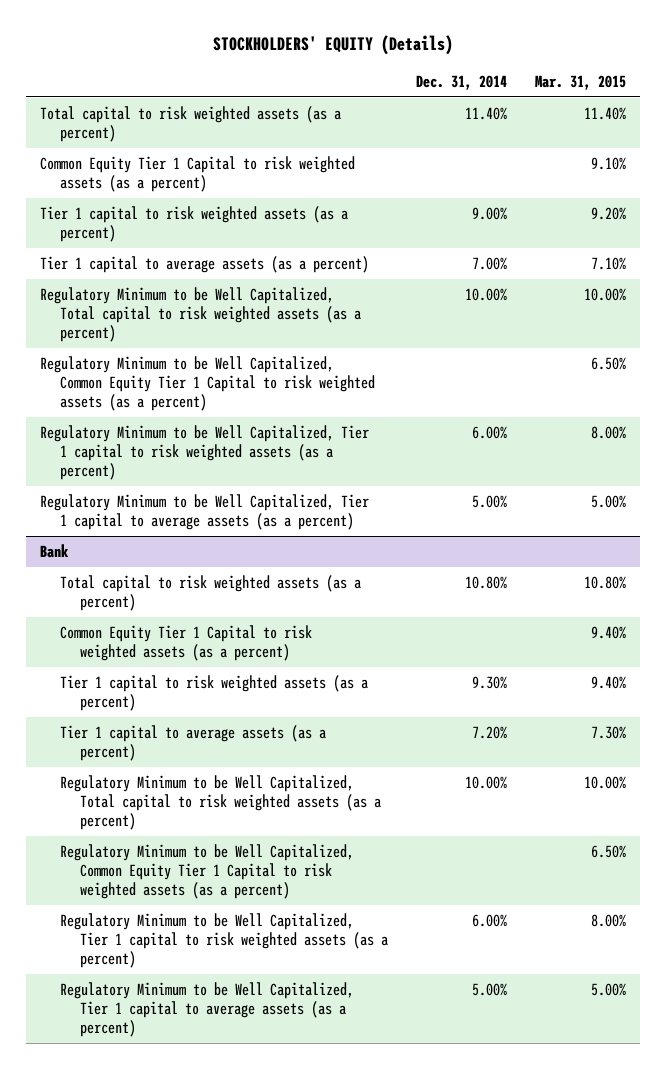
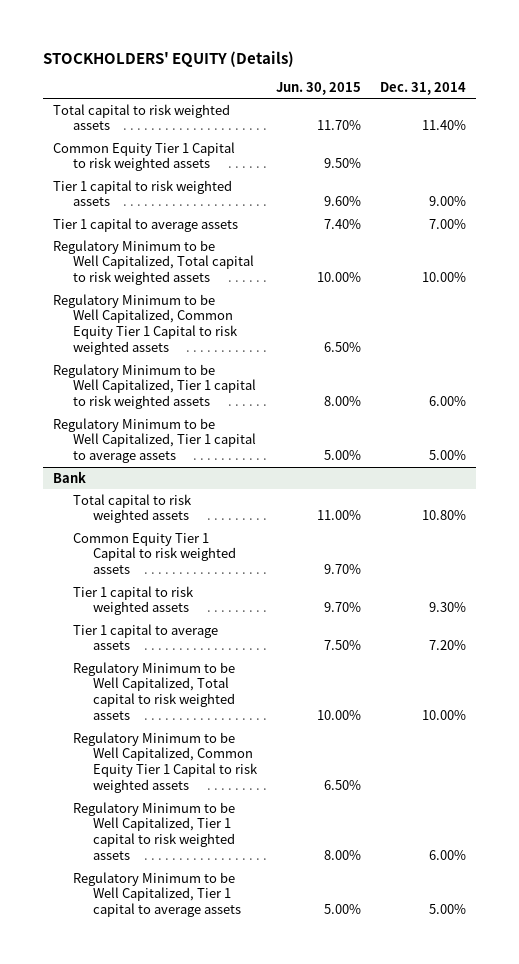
[535,74,627,90] Mar. 31, 2015 -> none
none -> [276,82,362,96] Jun. 30, 2015
[39,105,341,142] Total capital to risk weighted assets (as a percent) -> [52,103,230,131] Total capital to risk weighted assets
[39,155,355,192] Common Equity Tier 1 Capital to risk weighted assets (as a percent) -> [52,141,235,172] Common Equity Tier 1 Capital to risk weighted assets
[39,205,348,242] Tier 1 capital to risk weighted assets (as a percent) -> [52,179,232,207] Tier 1 capital to risk weighted assets
[39,255,369,273] Tier 1 capital to average assets (as a percent) -> [52,217,238,232] Tier 1 capital to average assets
[39,286,361,342] Regulatory Minimum to be Well Capitalized, Total capital to risk weighted assets (as a percent) -> [52,239,255,286] Regulatory Minimum to be Well Capitalized, Total capital to risk weighted assets
[39,355,375,411] Regulatory Minimum to be Well Capitalized, Common Equity Tier 1 Capital to risk weighted assets (as a percent) -> [52,293,239,356] Regulatory Minimum to be Well Capitalized, Common Equity Tier 1 Capital to risk weighted assets
[39,424,369,480] Regulatory Minimum to be Well Capitalized, Tier 1 capital to risk weighted assets (as a percent) -> [52,363,257,410] Regulatory Minimum to be Well Capitalized, Tier 1 capital to risk weighted assets
[39,493,369,530] Regulatory Minimum to be Well Capitalized, Tier 1 capital to average assets (as a percent) -> [52,417,257,464] Regulatory Minimum to be Well Capitalized, Tier 1 capital to average assets
[59,574,361,611] Total capital to risk weighted assets (as a percent) -> [73,493,193,524] Total capital to risk weighted assets
[59,624,312,661] Common Equity Tier 1 Capital to risk weighted assets (as a percent) -> [73,532,237,575] Common Equity Tier 1 Capital to risk weighted assets
[59,674,368,711] Tier 1 capital to risk weighted assets (as a percent) -> [73,585,195,616] Tier 1 capital to risk weighted assets
[59,724,326,761] Tier 1 capital to average assets (as a percent) -> [73,623,219,651] Tier 1 capital to average assets
[59,774,382,830] Regulatory Minimum to be Well Capitalized, Total capital to risk weighted assets (as a percent) -> [73,661,236,721] Regulatory Minimum to be Well Capitalized, Total capital to risk weighted assets
[59,843,354,899] Regulatory Minimum to be Well Capitalized, Common Equity Tier 1 Capital to risk weighted assets (as a percent) -> [73,731,259,794] Regulatory Minimum to be Well Capitalized, Common Equity Tier 1 Capital to risk weighted assets
[59,912,389,968] Regulatory Minimum to be Well Capitalized, Tier 1 capital to risk weighted assets (as a percent) -> [73,801,236,861] Regulatory Minimum to be Well Capitalized, Tier 1 capital to risk weighted assets
[59,981,354,1037] Regulatory Minimum to be Well Capitalized, Tier 1 capital to average assets (as a percent) -> [73,871,242,918] Regulatory Minimum to be Well Capitalized, Tier 1 capital to average assets

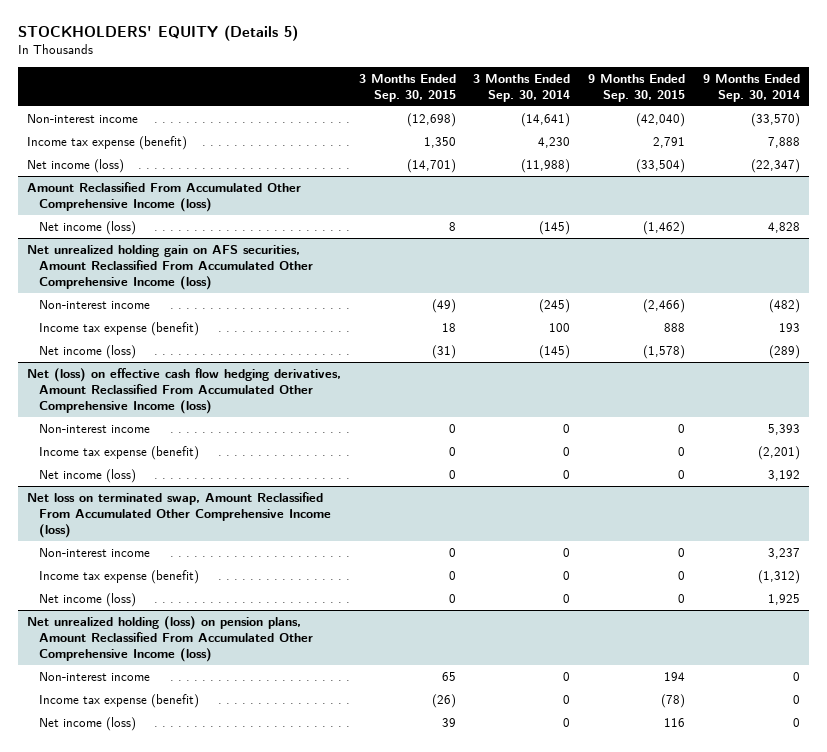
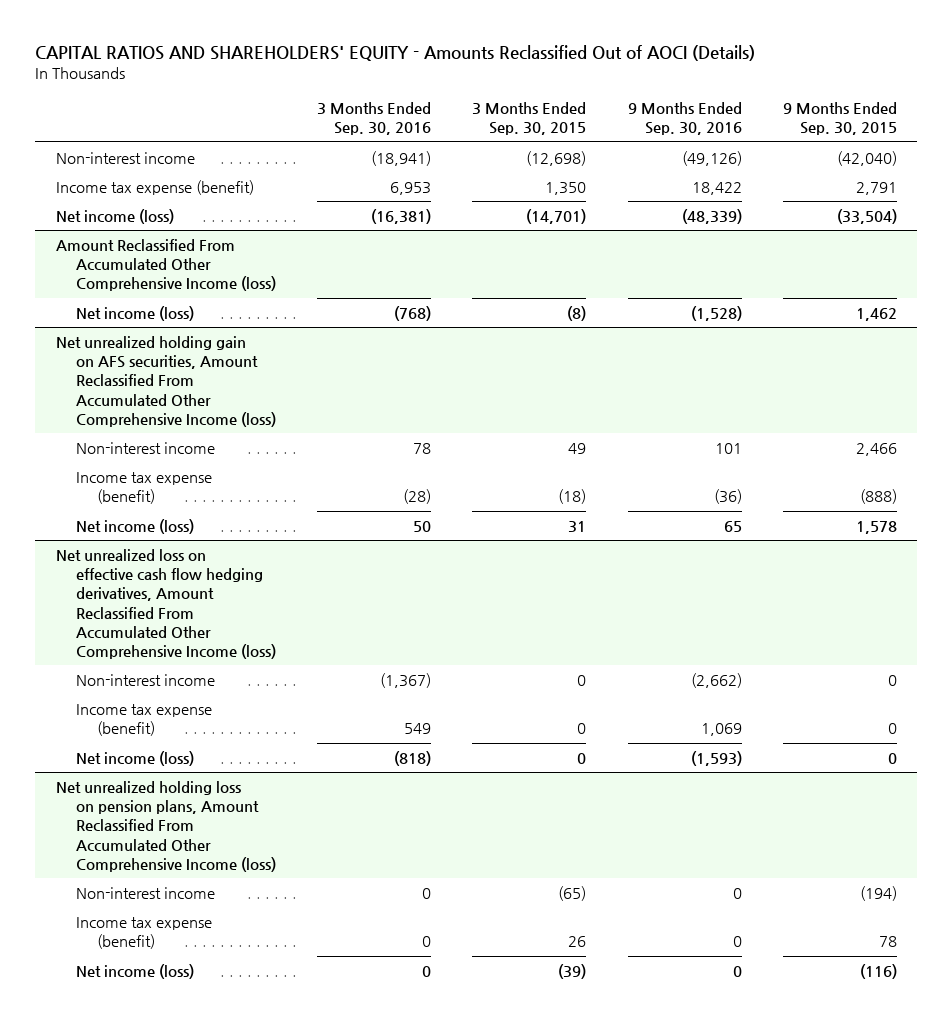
[17,25,298,42] STOCKHOLDERS' EQUITY (Details 5) -> [35,45,756,62] CAPITAL RATIOS AND SHAREHOLDERS' EQUITY - Amounts Reclassified Out of AOCI (Details)
[473,73,571,102] 3 Months Ended Sep. 30, 2014 -> none
[702,73,800,102] 9 Months Ended Sep. 30, 2014 -> none
none -> [317,102,432,136] 3 Months Ended Sep. 30, 2016
none -> [627,102,742,136] 9 Months Ended Sep. 30, 2016
[448,221,456,231] 8 -> [567,305,587,321] (8)
[643,220,686,235] (1,462) -> [855,307,897,321] 1,462
[38,423,150,433] Non-interest income -> none
[38,445,199,460] Income tax expense (benefit) -> none
[38,468,136,483] Net income (loss) -> none
[26,491,331,538] Net loss on terminated swap, Amount Reclassified From Accumulated Other Comprehensive Income (loss) -> none
[431,298,456,313] (49) -> [568,442,587,454] 49
[643,298,686,313] (2,466) -> [855,442,897,456] 2,466
[441,322,456,332] 18 -> [558,489,587,505] (18)
[664,322,686,332] 888 -> [859,489,897,505] (888)
[431,344,456,359] (31) -> [568,520,587,532] 31
[643,344,686,359] (1,578) -> [855,520,897,534] 1,578
[26,367,341,414] Net (loss) on effective cash flow hedging derivatives, Amount Reclassified From Accumulated Other Comprehensive Income (loss) -> [55,548,277,660] Net unrealized loss on effective cash flow hedging derivatives, Amount Reclassified From Accumulated Other Comprehensive Income (loss)
[26,615,313,662] Net unrealized holding (loss) on pension plans, Amount Reclassified From Accumulated Other Comprehensive Income (loss) -> [55,780,277,872] Net unrealized holding loss on pension plans, Amount Reclassified From Accumulated Other Comprehensive Income (loss)
[441,671,456,681] 65 -> [558,885,587,901] (65)
[664,671,686,681] 194 -> [859,885,897,901] (194)
[431,693,456,708] (26) -> [568,936,587,948] 26
[661,693,686,708] (78) -> [878,936,897,948] 78
[441,717,456,727] 39 -> [558,963,587,979] (39)
[664,717,686,727] 116 -> [859,963,897,979] (116)

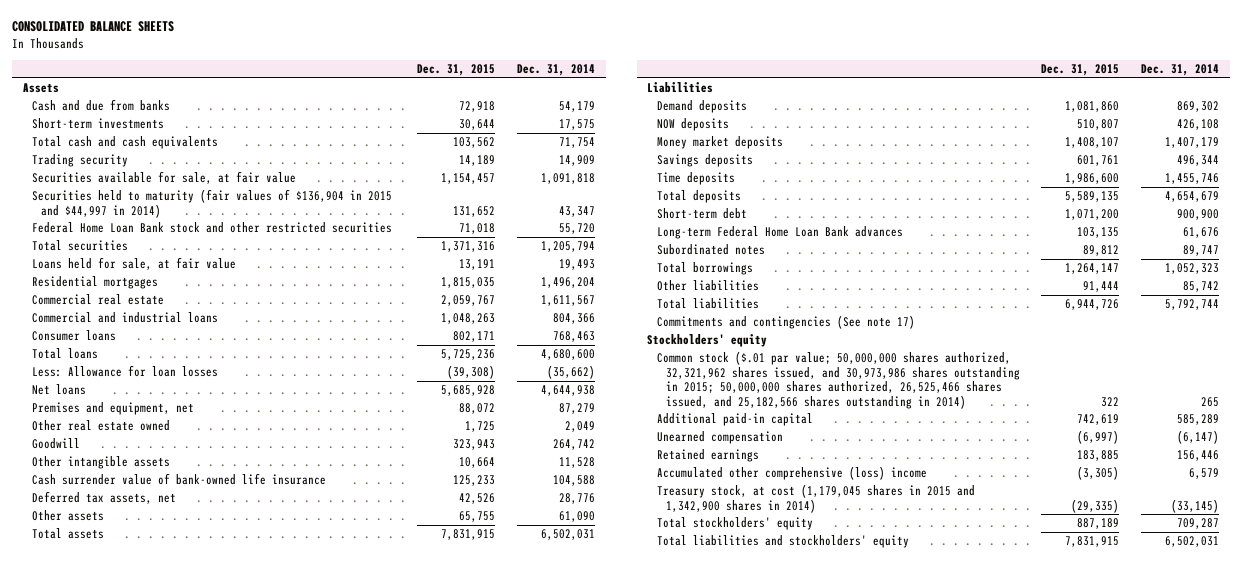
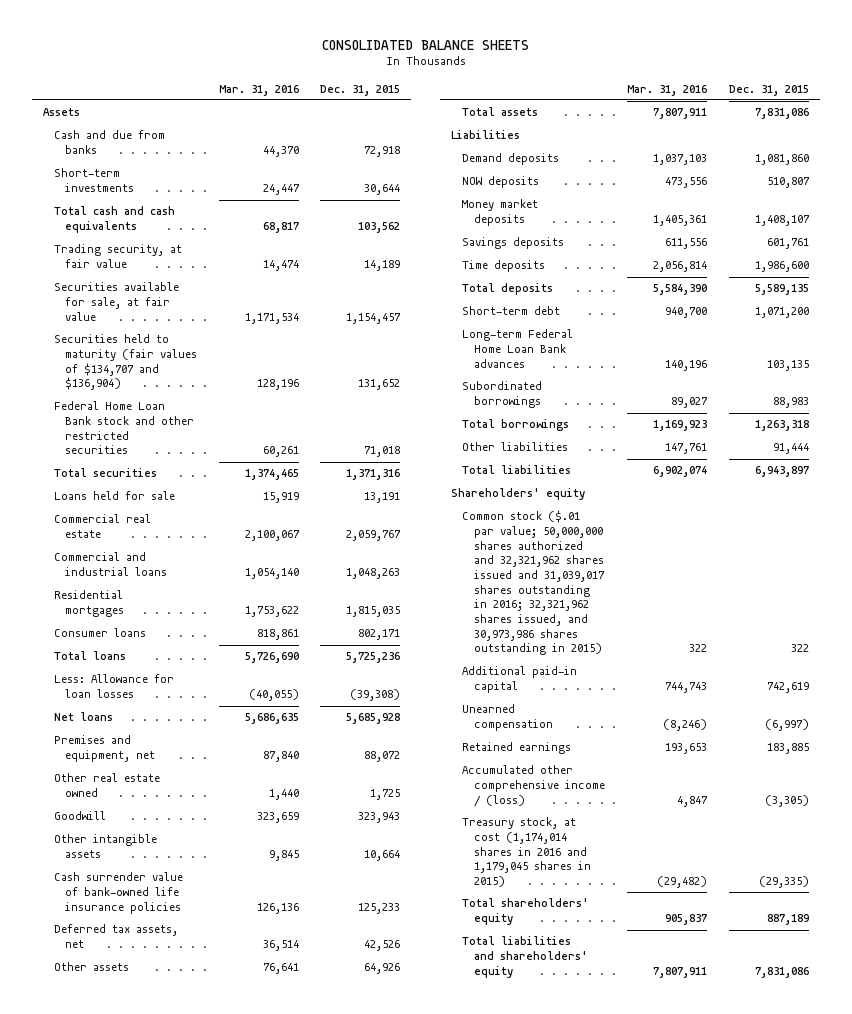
[516,64,595,77] Dec. 31, 2014 -> none
none -> [218,84,299,96] Mar. 31, 2016
[32,154,129,168] Trading security -> [53,244,182,269] Trading security, at fair value
[32,189,393,218] Securities held to maturity (fair values of $136,904 in 2015 and $44,997 in 2014) -> [53,334,198,391] Securities held to maturity (fair values of $134,707 and $136,904)
[32,257,237,271] Loans held for sale, at fair value -> [53,491,175,501] Loans held for sale
[32,276,159,290] Residential mortgages -> [53,590,125,618] Residential mortgages
[32,473,327,486] Cash surrender value of bank-owned life insurance -> [53,872,183,914] Cash surrender value of bank-owned life insurance policies
[459,511,496,523] 65,755 -> [364,963,401,975] 64,926
[441,529,496,541] 7,831,915 -> [755,108,810,120] 7,831,086
[656,244,765,256] Subordinated notes -> [462,381,543,409] Subordinated borrowings
[1083,245,1120,257] 89,812 -> [773,397,810,409] 88,983
[1065,263,1120,275] 1,264,147 -> [755,420,810,432] 1,263,318
[656,315,915,330] Commitments and contingencies (See note 17) -> none
[1065,299,1120,311] 6,944,726 -> [755,466,810,478] 6,943,897
[647,334,768,348] Stockholders' equity -> [451,488,586,501] Shareholders' equity
[656,351,1020,409] Common stock ($.01 par value; 50,000,000 shares authorized, 32,321,962 shares issued, and 30,973,986 shares outstanding in 2015; 50,000,000 shares authorized, 26,525,466 shares issued, and 25,182,566 shares outstanding in 2014) -> [462,510,605,656] Common stock ($.01 par value; 50,000,000 shares authorized and 32,321,962 shares issued and 31,039,017 shares outstanding in 2016; 32,321,962 shares issued, and 30,973,986 shares outstanding in 2015)
[656,466,927,481] Accumulated other comprehensive (loss) income -> [462,765,605,807] Accumulated other comprehensive income / (loss)
[656,484,975,513] Treasury stock, at cost (1,179,045 shares in 2015 and 1,342,900 shares in 2014) -> [462,817,591,888] Treasury stock, at cost (1,174,014 shares in 2016 and 1,179,045 shares in 2015)
[656,517,813,531] Total stockholders' equity -> [462,898,590,926] Total shareholders' equity
[656,535,909,549] Total liabilities and stockholders' equity -> [462,936,588,978] Total liabilities and shareholders' equity
[1065,536,1120,548] 7,831,915 -> [755,966,810,978] 7,831,086

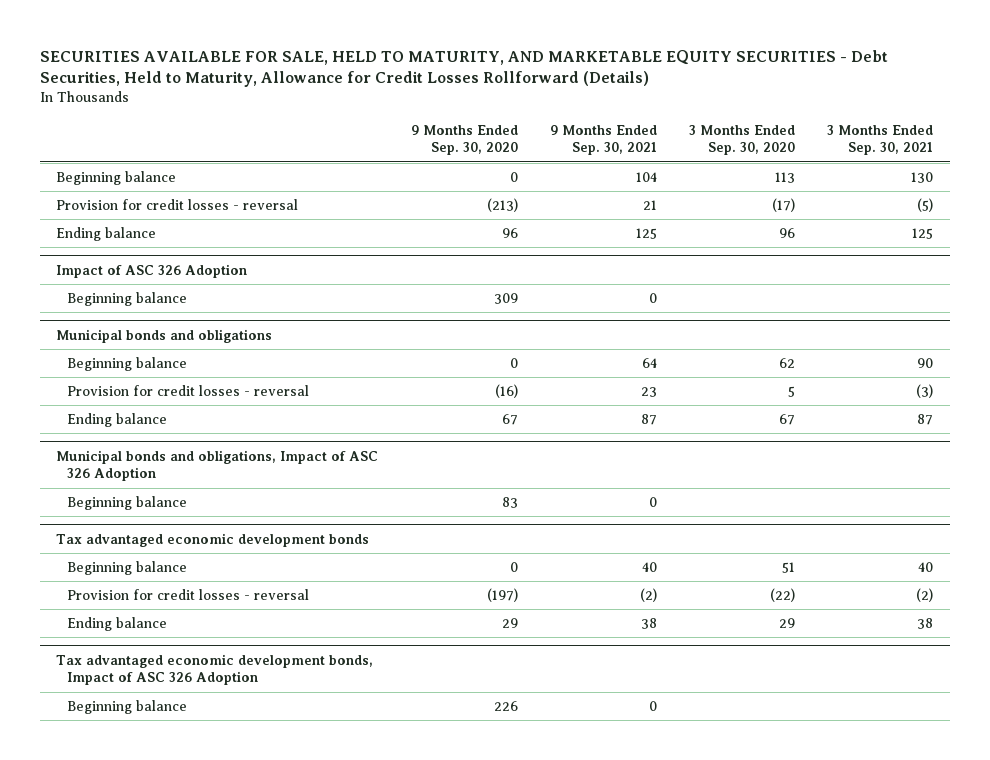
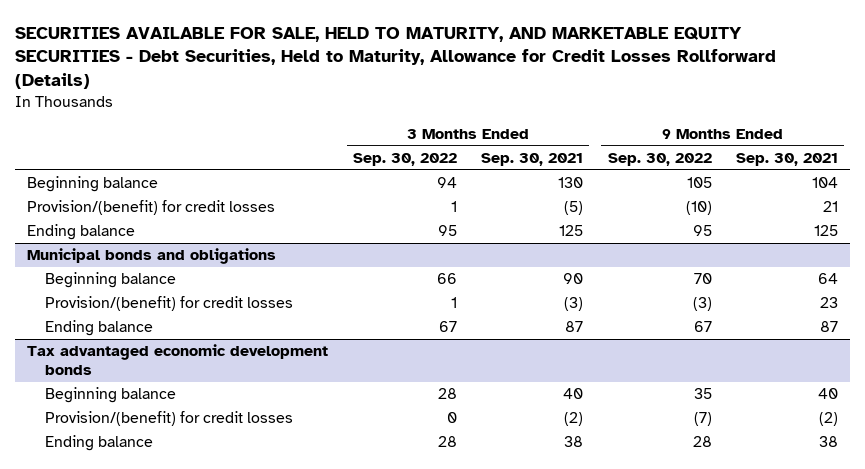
[410,124,518,156] 9 Months Ended Sep. 30, 2020 -> none
[689,124,796,156] 3 Months Ended Sep. 30, 2020 -> none
none -> [352,152,457,166] Sep. 30, 2022
none -> [607,152,712,166] Sep. 30, 2022
[56,199,299,211] Provision for credit losses - reversal -> [27,200,276,216] Provision/(benefit) for credit losses
[56,263,248,278] Impact of ASC 326 Adoption -> none
[66,292,187,307] Beginning balance -> none
[66,385,309,397] Provision for credit losses - reversal -> [44,296,293,312] Provision/(benefit) for credit losses
[56,449,379,482] Municipal bonds and obligations, Impact of ASC 326 Adoption -> none
[66,496,187,511] Beginning balance -> none
[66,589,309,601] Provision for credit losses - reversal -> [44,411,293,427] Provision/(benefit) for credit losses
[56,653,374,686] Tax advantaged economic development bonds, Impact of ASC 326 Adoption -> none
[66,700,187,715] Beginning balance -> none

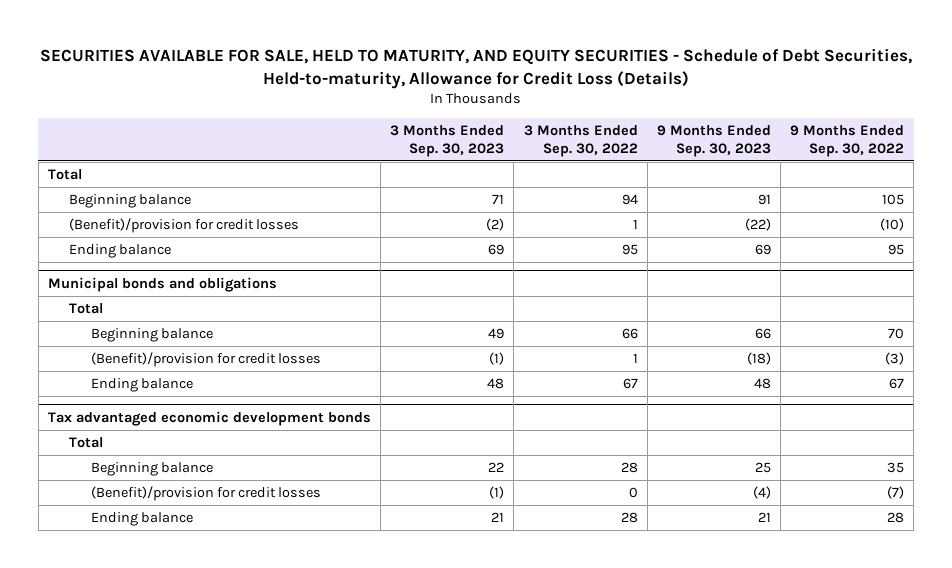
[14,26,776,90] SECURITIES AVAILABLE FOR SALE, HELD TO MATURITY, AND MARKETABLE EQUITY SECURITIES - Debt Securities, Held to Maturity, Allowance for Credit Losses Rollforward (Details) -> [40,47,913,89] SECURITIES AVAILABLE FOR SALE, HELD TO MATURITY, AND EQUITY SECURITIES - Schedule of Debt Securities, Held-to-maturity, Allowance for Credit Loss (Details)
[481,152,584,166] Sep. 30, 2021 -> none
[736,152,839,166] Sep. 30, 2021 -> none
none -> [390,125,505,157] 3 Months Ended Sep. 30, 2023
none -> [656,125,771,157] 9 Months Ended Sep. 30, 2023
none -> [47,169,82,181] Total
[27,200,276,216] Provision/(benefit) for credit losses -> [69,218,300,234] (Benefit)/provision for credit losses
none -> [69,303,104,315] Total
[44,296,293,312] Provision/(benefit) for credit losses -> [90,352,321,368] (Benefit)/provision for credit losses
none -> [69,437,104,449] Total
[44,411,293,427] Provision/(benefit) for credit losses -> [90,486,321,502] (Benefit)/provision for credit losses

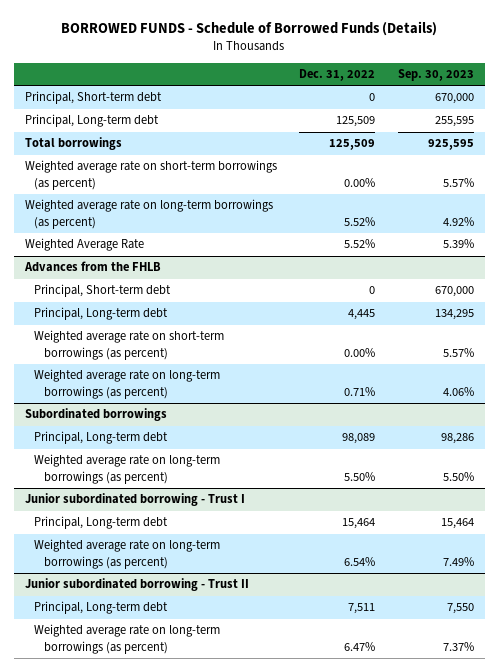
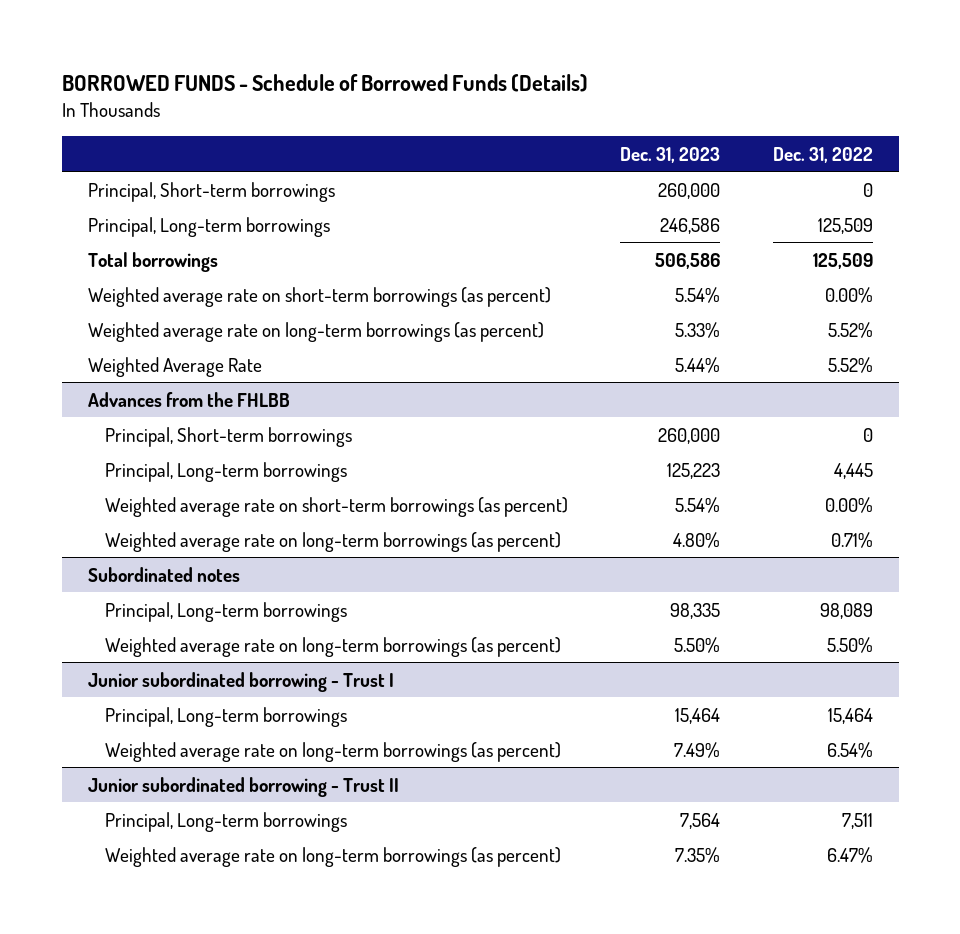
[397,69,474,82] Sep. 30, 2023 -> none
none -> [620,146,721,163] Dec. 31, 2023
[24,91,162,105] Principal, Short-term debt -> [87,181,335,202] Principal, Short-term borrowings
[24,114,159,128] Principal, Long-term debt -> [87,216,330,237] Principal, Long-term borrowings
[23,261,161,273] Advances from the FHLB -> [87,391,290,407] Advances from the FHLBB
[34,284,172,298] Principal, Short-term debt -> [105,426,353,447] Principal, Short-term borrowings
[34,307,169,321] Principal, Long-term debt -> [105,461,348,482] Principal, Long-term borrowings
[24,408,167,422] Subordinated borrowings -> [87,566,240,582] Subordinated notes
[34,431,169,445] Principal, Long-term debt -> [105,601,348,622] Principal, Long-term borrowings
[34,516,169,530] Principal, Long-term debt -> [105,706,348,727] Principal, Long-term borrowings
[34,601,169,615] Principal, Long-term debt -> [105,811,348,832] Principal, Long-term borrowings

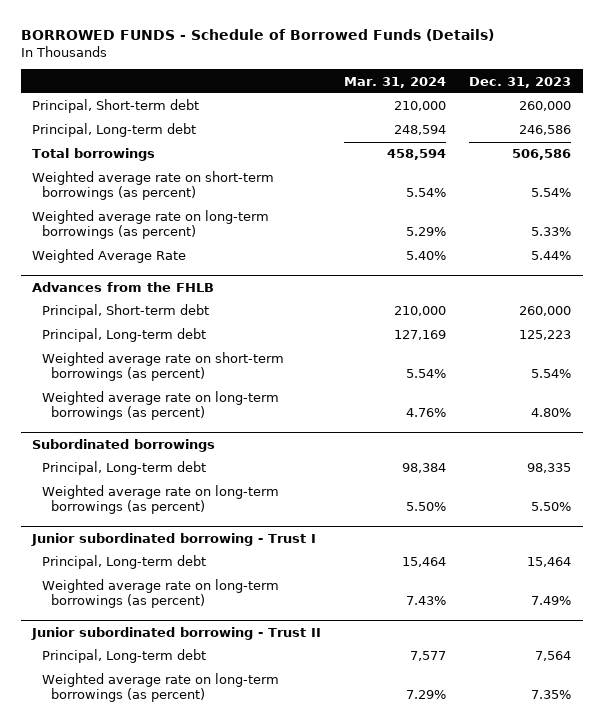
[772,146,873,163] Dec. 31, 2022 -> none
none -> [344,76,447,88] Mar. 31, 2024
[87,181,335,202] Principal, Short-term borrowings -> [32,99,200,114] Principal, Short-term debt
[87,216,330,237] Principal, Long-term borrowings -> [32,123,197,138] Principal, Long-term debt
[87,391,290,407] Advances from the FHLBB -> [32,281,215,292] Advances from the FHLB
[105,426,353,447] Principal, Short-term borrowings -> [41,304,209,319] Principal, Short-term debt
[105,461,348,482] Principal, Long-term borrowings -> [41,328,206,343] Principal, Long-term debt
[87,566,240,582] Subordinated notes -> [32,438,216,452] Subordinated borrowings
[105,601,348,622] Principal, Long-term borrowings -> [41,461,206,476] Principal, Long-term debt
[105,706,348,727] Principal, Long-term borrowings -> [41,555,206,570] Principal, Long-term debt
[105,811,348,832] Principal, Long-term borrowings -> [41,649,206,664] Principal, Long-term debt

